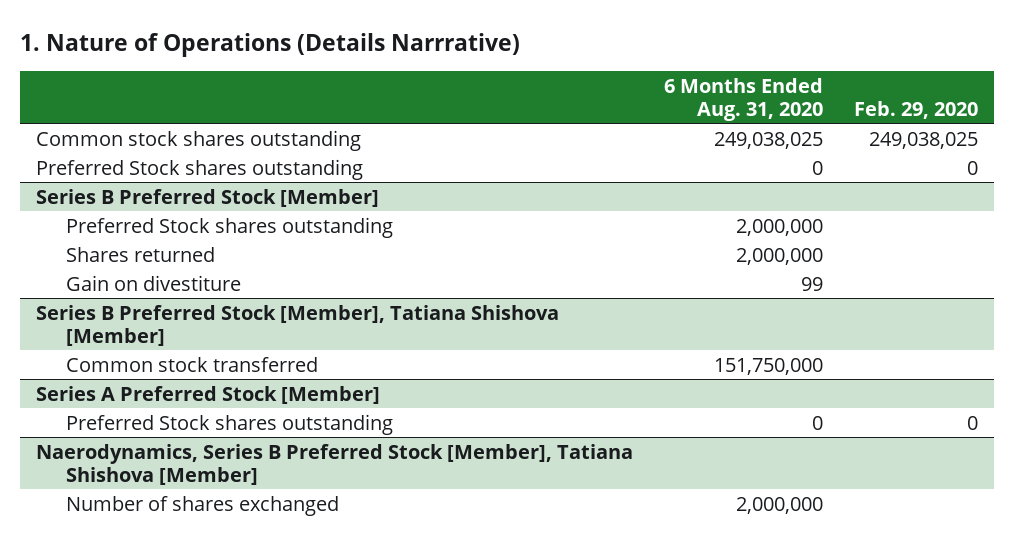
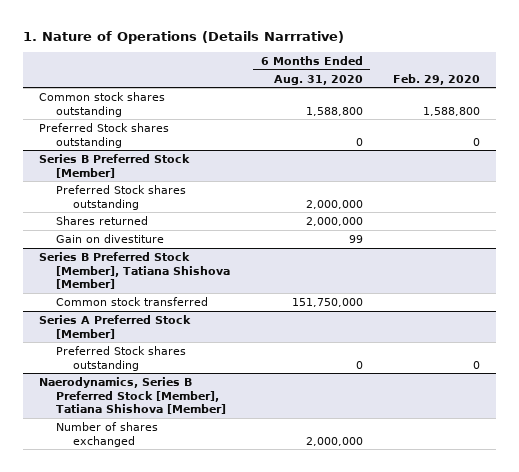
[713,131,823,149] 249,038,025 -> [305,106,363,116] 1,588,800
[869,131,979,149] 249,038,025 -> [423,106,481,116] 1,588,800

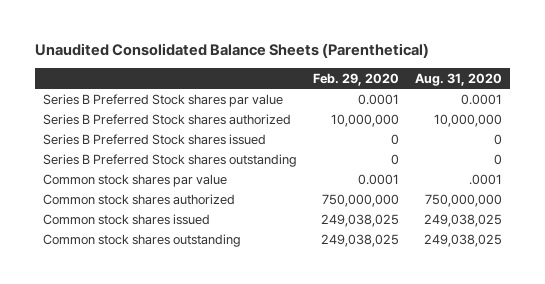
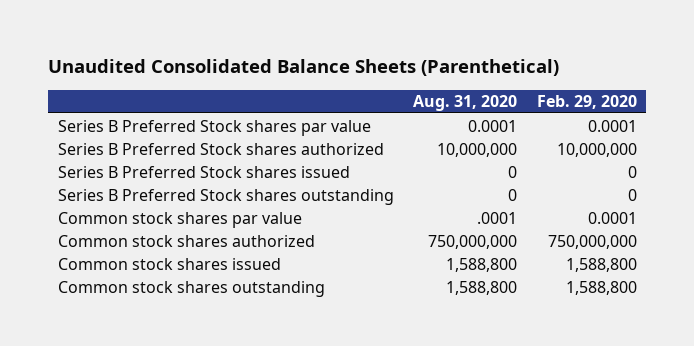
[321,213,400,227] 249,038,025 -> [565,257,637,272] 1,588,800
[424,213,503,227] 249,038,025 -> [446,257,518,272] 1,588,800
[321,233,400,247] 249,038,025 -> [565,280,637,295] 1,588,800
[424,233,503,247] 249,038,025 -> [446,280,518,295] 1,588,800

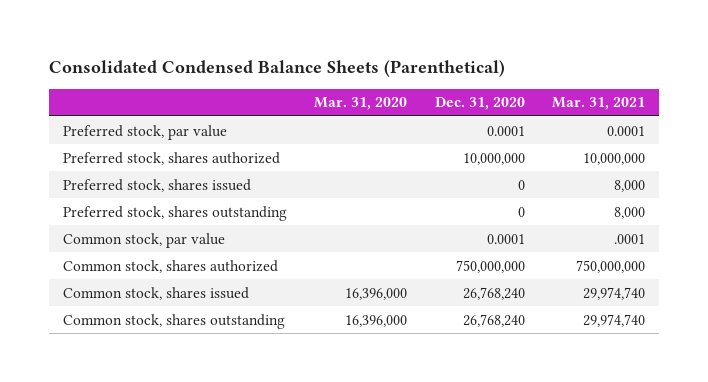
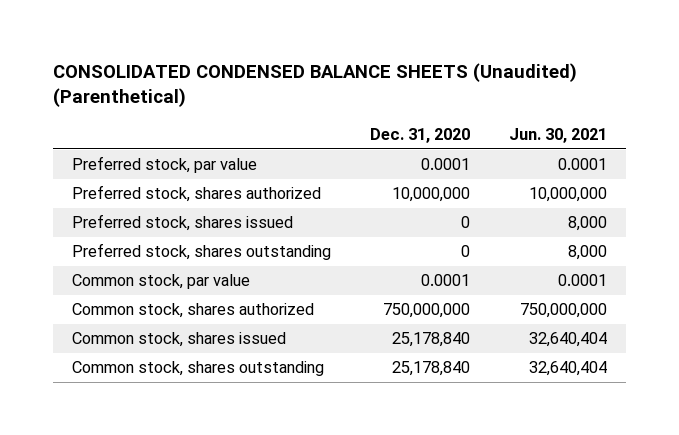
[48,60,505,78] Consolidated Condensed Balance Sheets (Parenthetical) -> [52,62,577,108] CONSOLIDATED CONDENSED BALANCE SHEETS (Unaudited) (Parenthetical)
[314,97,408,111] Mar. 31, 2020 -> none
[552,97,646,111] Mar. 31, 2021 -> none
none -> [508,127,607,143] Jun. 30, 2021
[462,286,525,300] 26,768,240 -> [392,332,471,348] 25,178,840
[462,313,525,327] 26,768,240 -> [392,361,471,377] 25,178,840

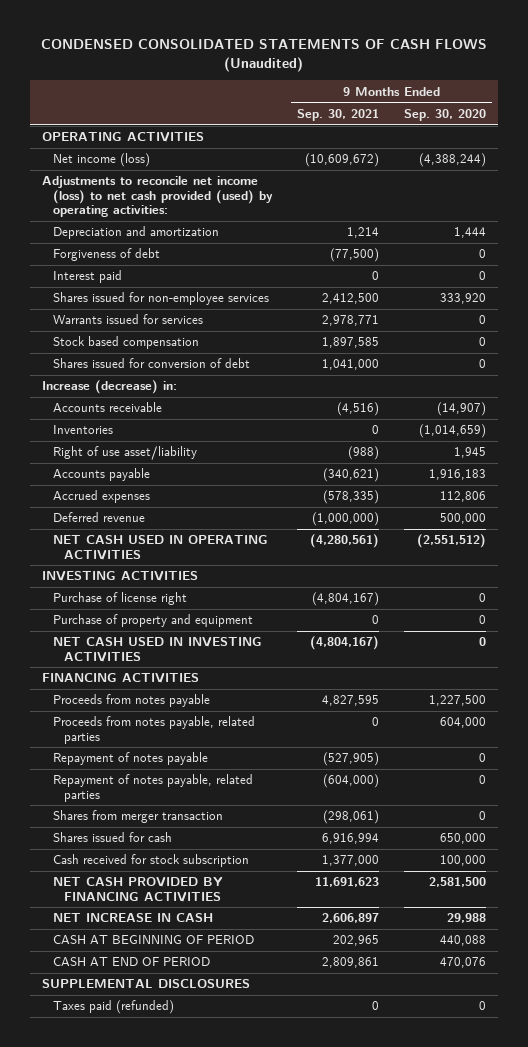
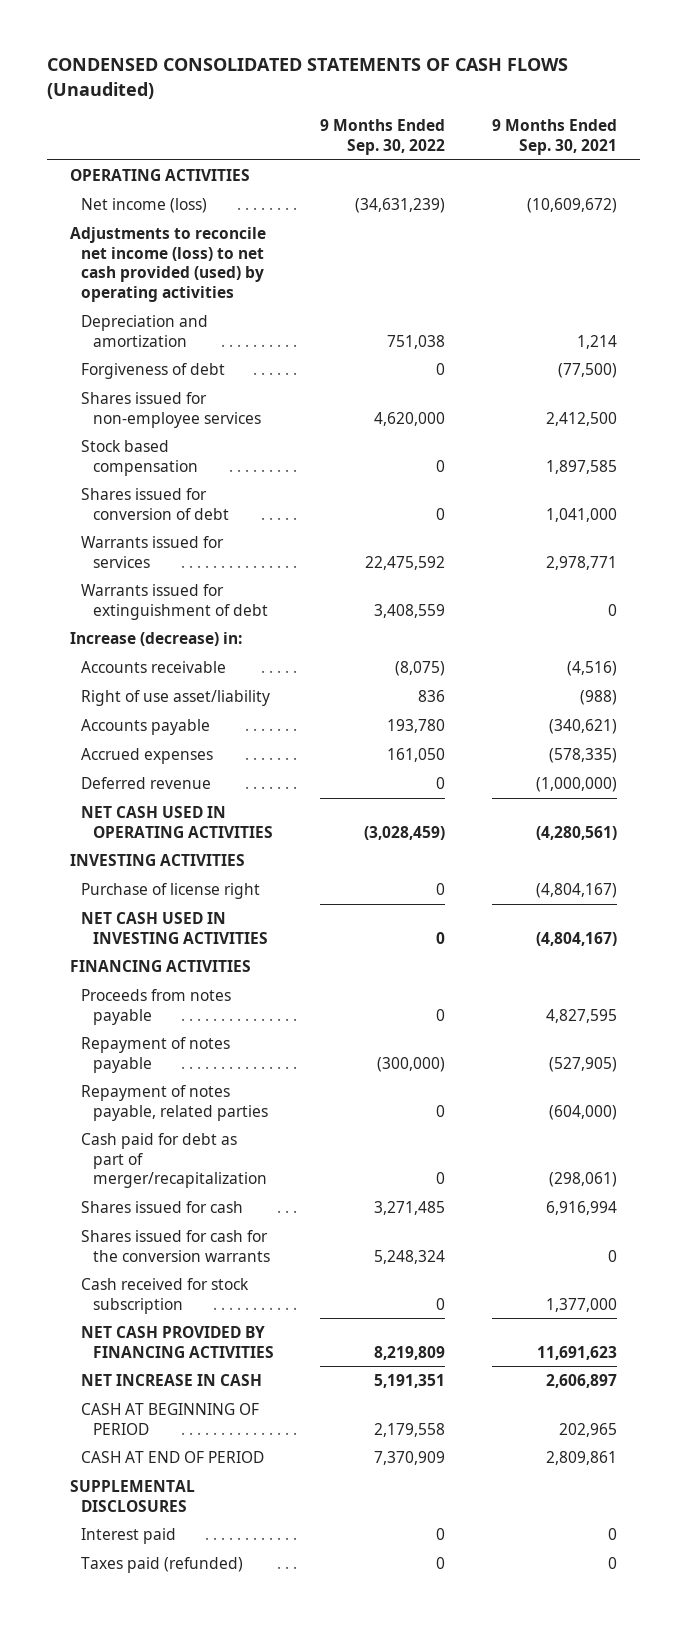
[403,108,486,121] Sep. 30, 2020 -> none
none -> [320,119,446,156] 9 Months Ended Sep. 30, 2022
[42,176,273,217] Adjustments to reconcile net income (loss) to net cash provided (used) by operating activities: -> [70,226,267,303] Adjustments to reconcile net income (loss) to net cash provided (used) by operating activities
[52,314,203,325] Warrants issued for services -> [81,535,225,568] Warrants issued for services
none -> [81,583,268,620] Warrants issued for extinguishment of debt
[52,425,113,435] Inventories -> none
[52,614,253,628] Purchase of property and equipment -> none
[52,716,255,744] Proceeds from notes payable, related parties -> none
[52,810,223,824] Shares from merger transaction -> [81,1132,267,1189] Cash paid for debt as part of merger/recapitalization
none -> [81,1229,270,1262] Shares issued for cash for the conversion warrants
[52,270,122,284] Interest paid -> [81,1527,177,1544] Interest paid

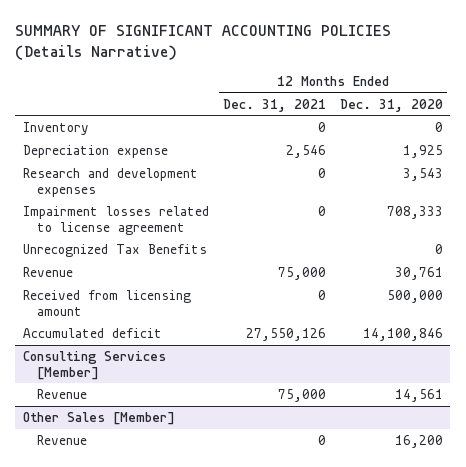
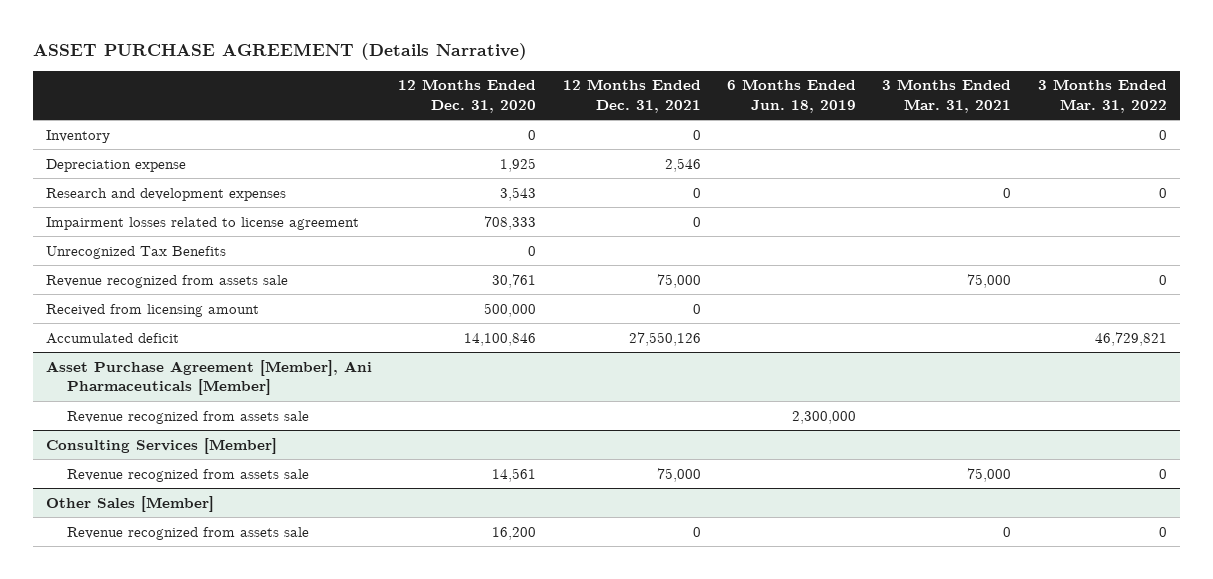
[15,25,392,60] SUMMARY OF SIGNIFICANT ACCOUNTING POLICIES (Details Narrative) -> [32,42,527,60] ASSET PURCHASE AGREEMENT (Details Narrative)
none -> [726,79,856,113] 6 Months Ended Jun. 18, 2019
none -> [882,79,1012,113] 3 Months Ended Mar. 31, 2021
none -> [1037,79,1167,113] 3 Months Ended Mar. 31, 2022
[22,266,73,277] Revenue -> [45,274,288,288] Revenue recognized from assets sale
none -> [45,359,372,396] Asset Purchase Agreement [Member], Ani Pharmaceuticals [Member]
none -> [67,410,310,424] Revenue recognized from assets sale
[36,388,87,399] Revenue -> [67,468,310,482] Revenue recognized from assets sale
[36,434,87,445] Revenue -> [67,526,310,540] Revenue recognized from assets sale

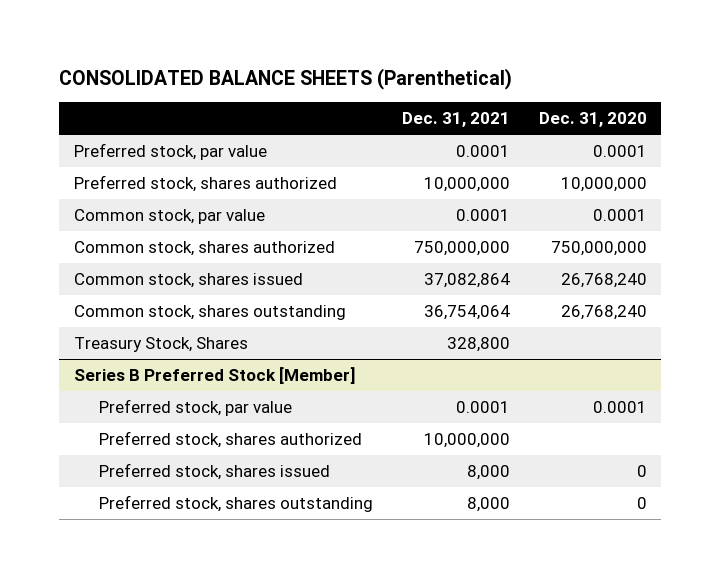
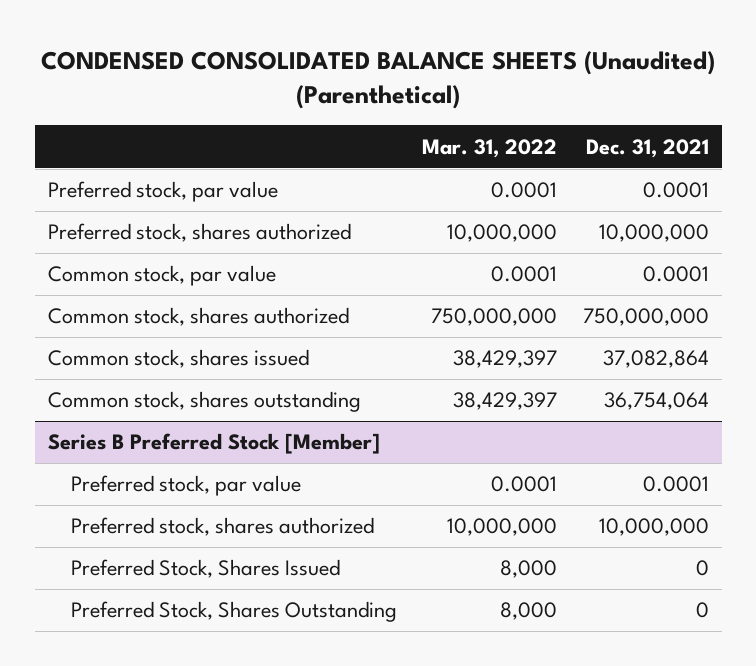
[59,68,513,91] CONSOLIDATED BALANCE SHEETS (Parenthetical) -> [41,51,716,110] CONDENSED CONSOLIDATED BALANCE SHEETS (Unaudited) (Parenthetical)
[538,112,647,128] Dec. 31, 2020 -> none
none -> [422,138,558,158] Mar. 31, 2022
[73,336,248,352] Treasury Stock, Shares -> none
[98,462,330,480] Preferred stock, shares issued -> [71,559,341,579] Preferred Stock, Shares Issued
[466,464,510,480] 8,000 -> [695,560,709,577] 0
[98,494,373,512] Preferred stock, shares outstanding -> [71,601,398,623] Preferred Stock, Shares Outstanding
[466,496,510,512] 8,000 -> [695,602,709,619] 0

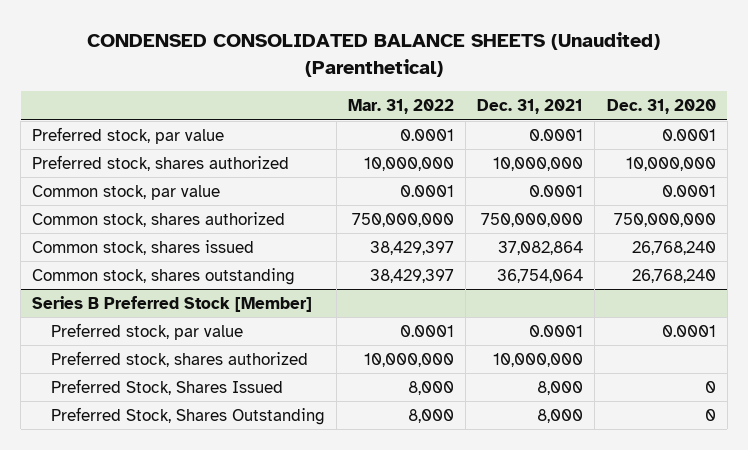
none -> [606,99,716,115] Dec. 31, 2020
[695,560,709,577] 0 -> [537,381,584,396] 8,000
[695,602,709,619] 0 -> [537,409,584,424] 8,000

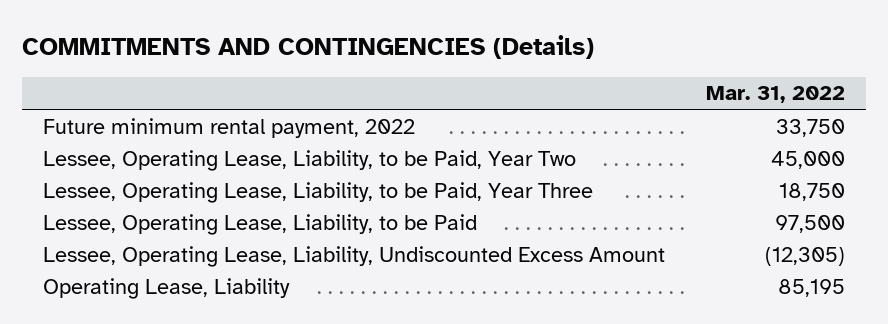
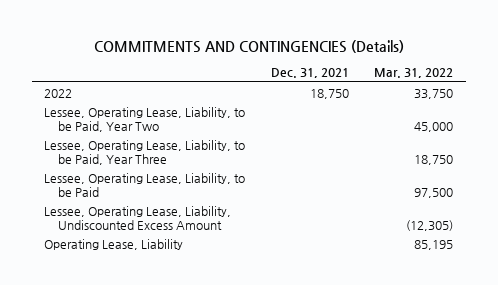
none -> [270,68,349,79] Dec. 31, 2021
[42,117,415,138] Future minimum rental payment, 2022 -> [44,88,73,98] 2022

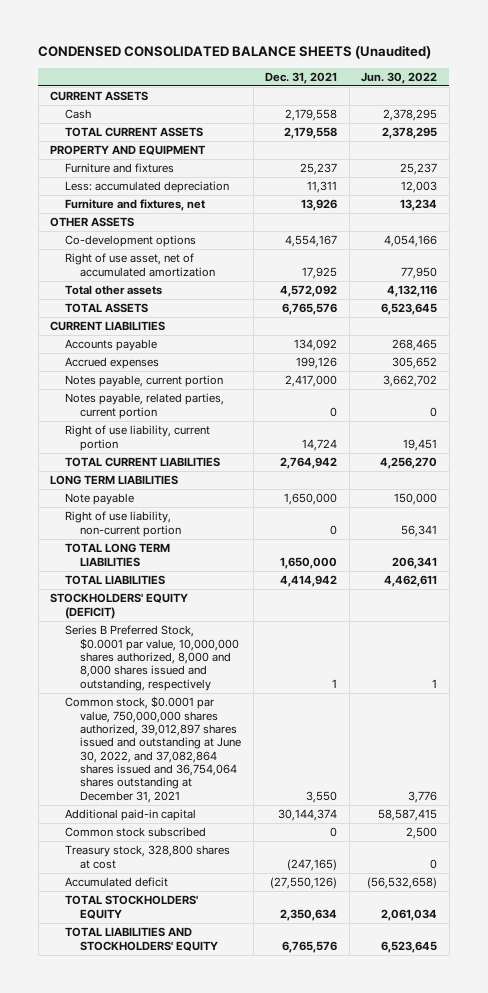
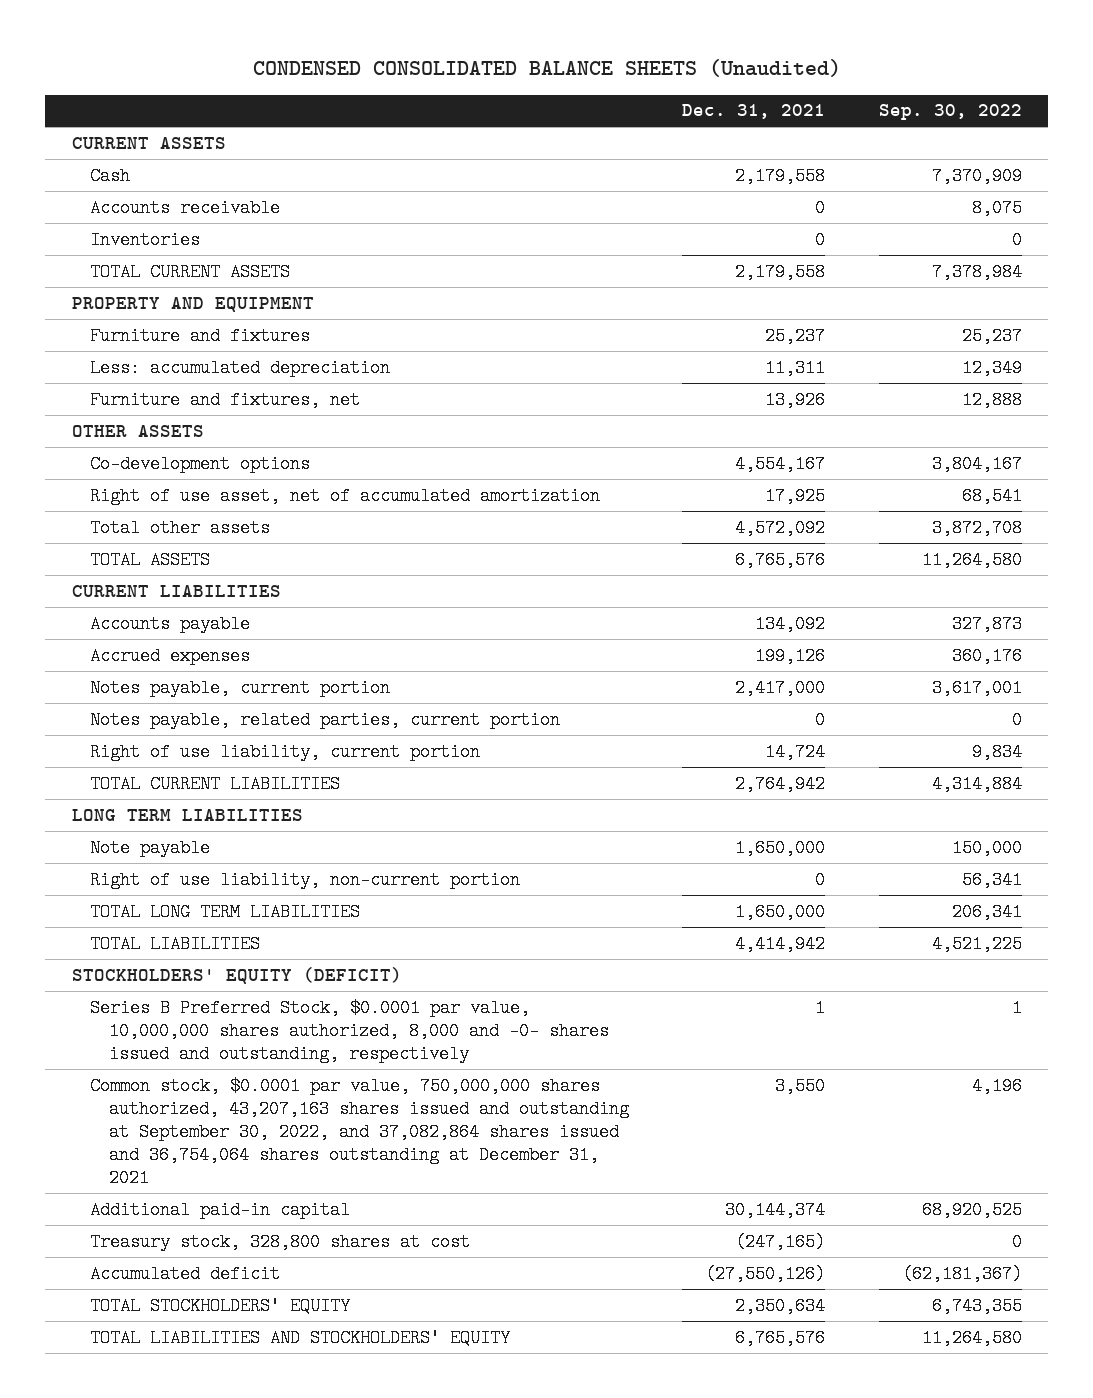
[361,71,438,84] Jun. 30, 2022 -> none
none -> [878,104,1022,121] Sep. 30, 2022
none -> [90,198,281,217] Accounts receivable
none -> [90,230,201,249] Inventories
[65,625,239,691] Series B Preferred Stock, $0.0001 par value, 10,000,000 shares authorized, 8,000 and 8,000 shares issued and outstanding, respectively -> [90,998,610,1063] Series B Preferred Stock, $0.0001 par value, 10,000,000 shares authorized, 8,000 and -0- shares issued and outstanding, respectively
[65,696,241,803] Common stock, $0.0001 par value, 750,000,000 shares authorized, 39,012,897 shares issued and outstanding at June 30, 2022, and 37,082,864 shares issued and 36,754,064 shares outstanding at December 31, 2021 -> [90,1076,630,1187] Common stock, $0.0001 par value, 750,000,000 shares authorized, 43,207,163 shares issued and outstanding at September 30, 2022, and 37,082,864 shares issued and 36,754,064 shares outstanding at December 31, 2021
[65,827,207,838] Common stock subscribed -> none

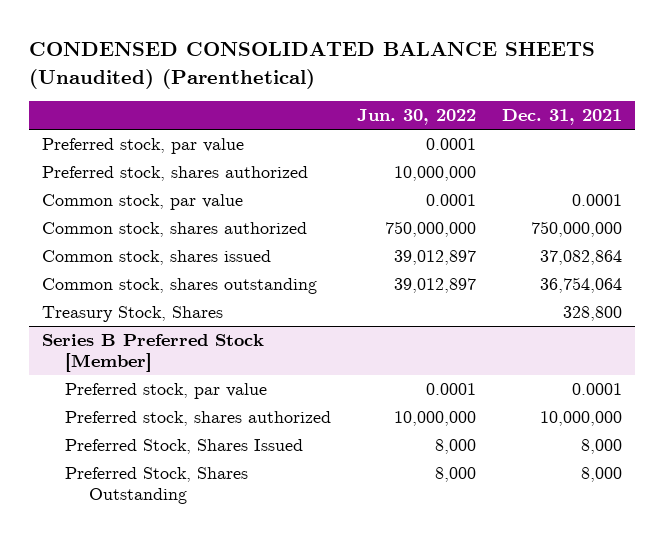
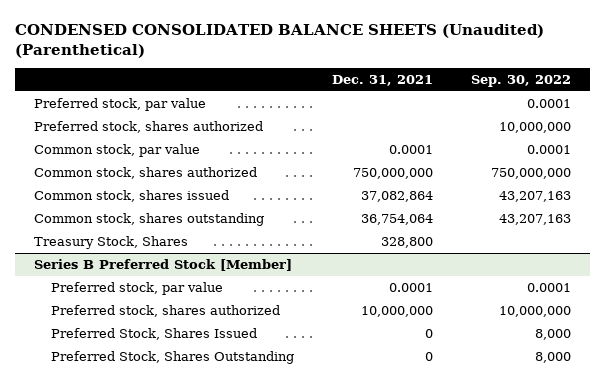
[357,109,477,126] Jun. 30, 2022 -> none
none -> [471,74,572,87] Sep. 30, 2022
[581,439,623,455] 8,000 -> [425,329,434,339] 0
[581,467,623,483] 8,000 -> [425,352,434,362] 0

